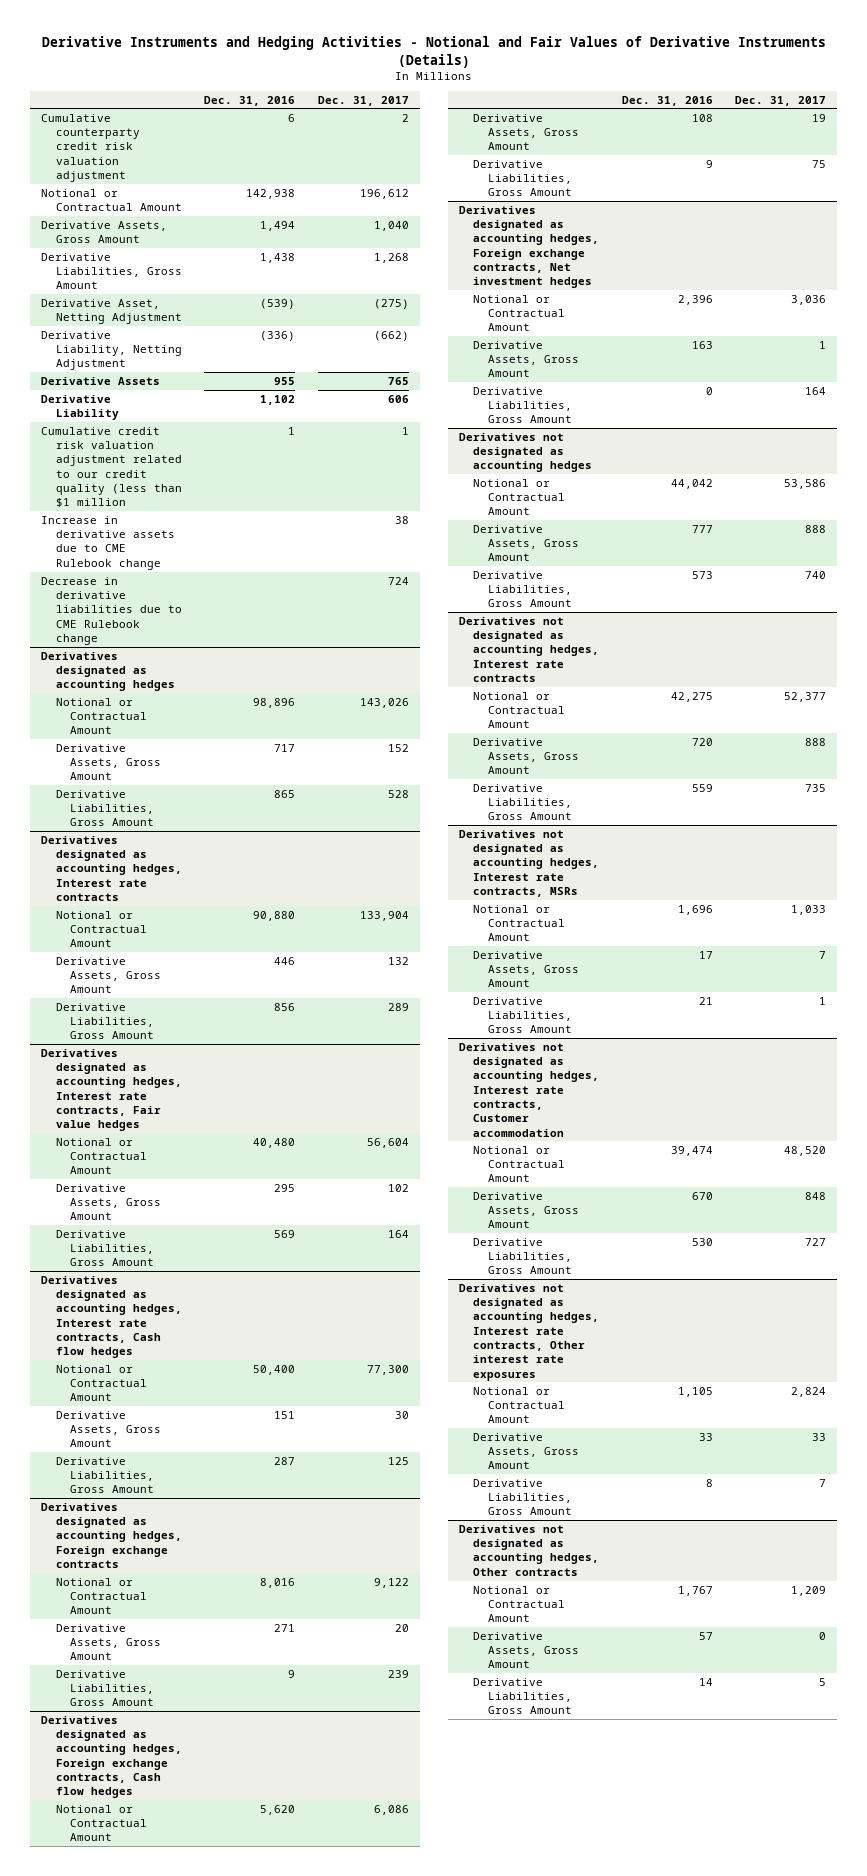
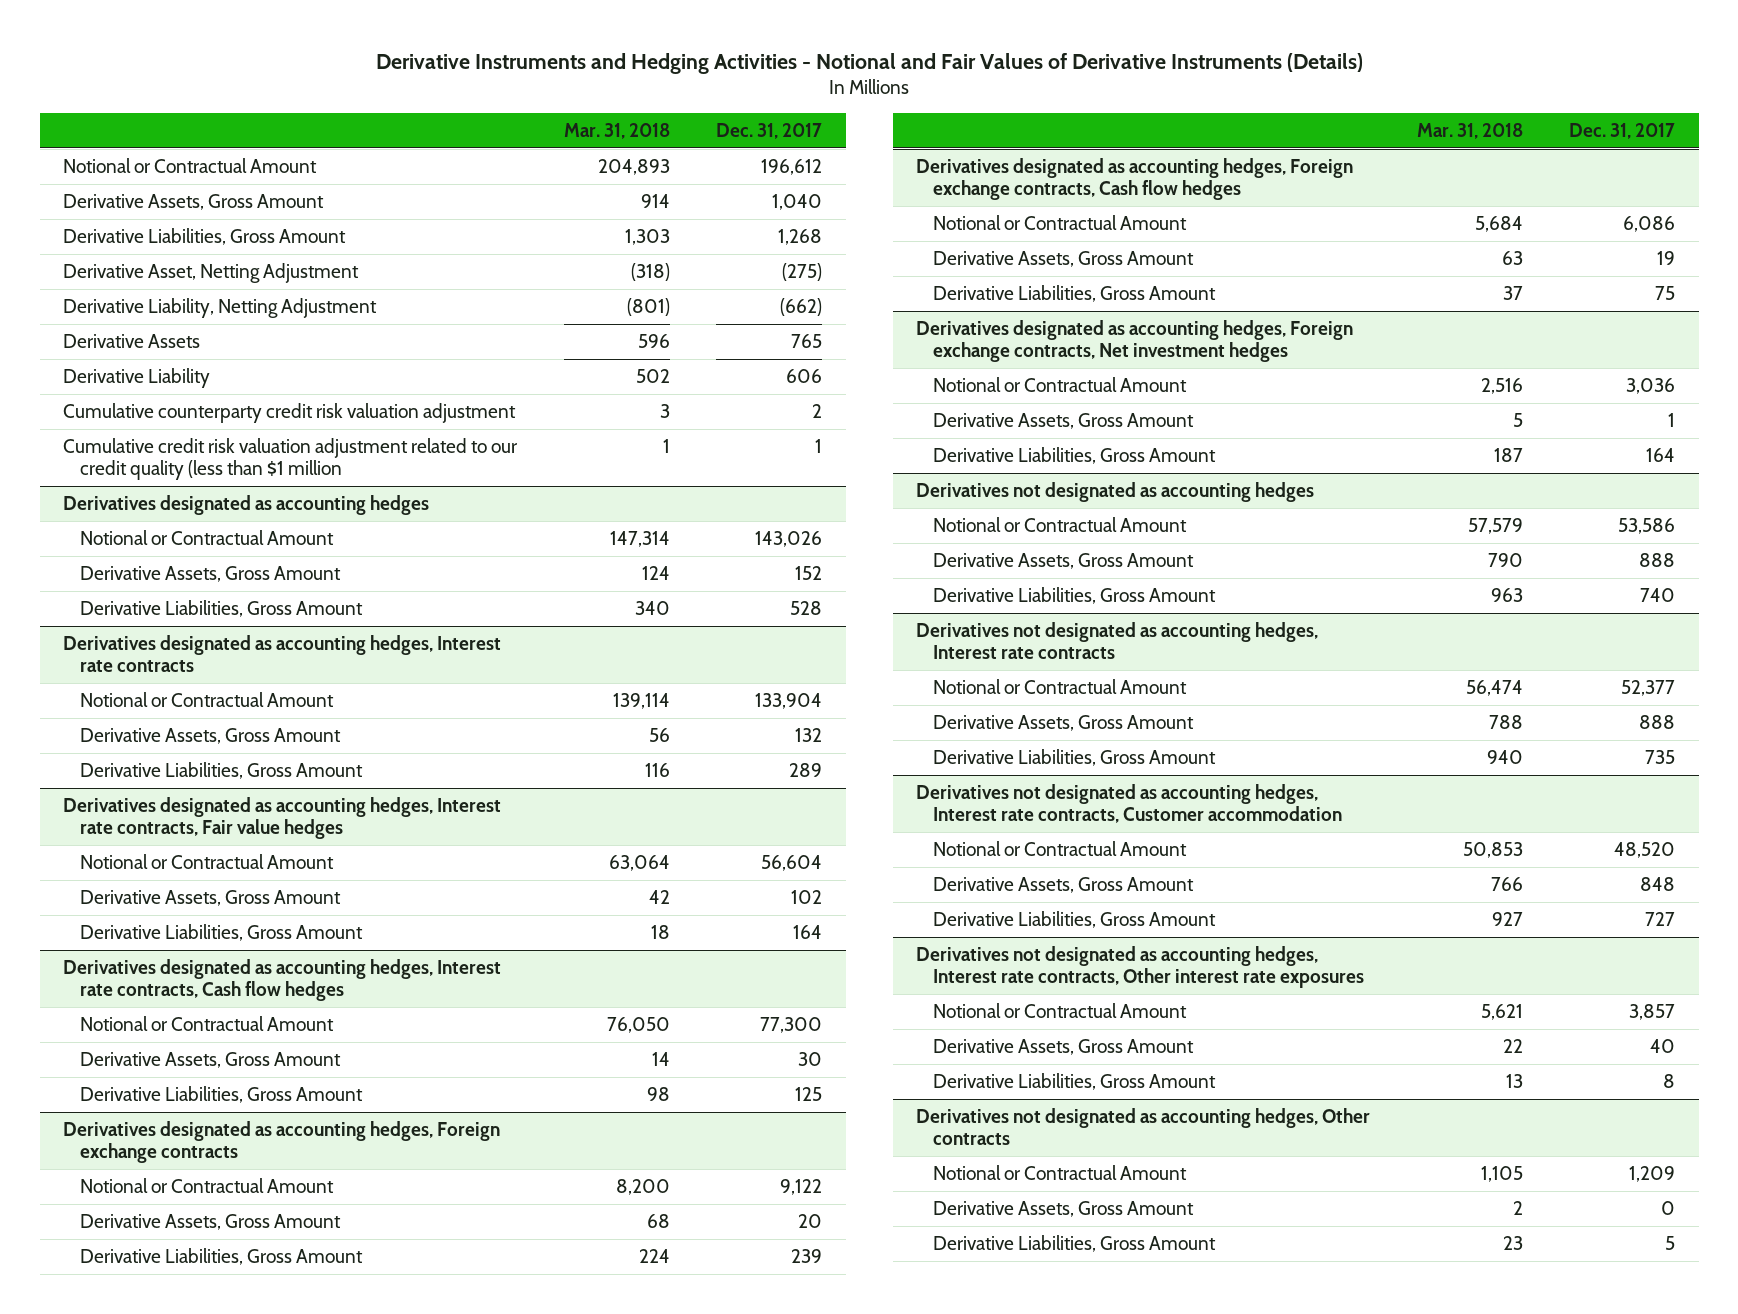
[204,95,296,106] Dec. 31, 2016 -> none
none -> [563,123,670,140] Mar. 31, 2018
[41,113,140,183] Cumulative counterparty credit risk valuation adjustment -> [62,402,516,423] Cumulative counterparty credit risk valuation adjustment
[41,515,175,570] Increase in derivative assets due to CME Rulebook change -> none
[41,576,182,646] Decrease in derivative liabilities due to CME Rulebook change -> none
[458,829,600,898] Derivatives not designated as accounting hedges, Interest rate contracts, MSRs -> none
[473,904,565,942] Notional or Contractual Amount -> none
[473,950,579,988] Derivative Assets, Gross Amount -> none
[473,996,572,1034] Derivative Liabilities, Gross Amount -> none
[790,1386,826,1397] 2,824 -> [1629,1003,1676,1020] 3,857
[811,1432,826,1441] 33 -> [1650,1038,1676,1053] 40
[818,1478,826,1487] 7 -> [1663,1073,1676,1088] 8

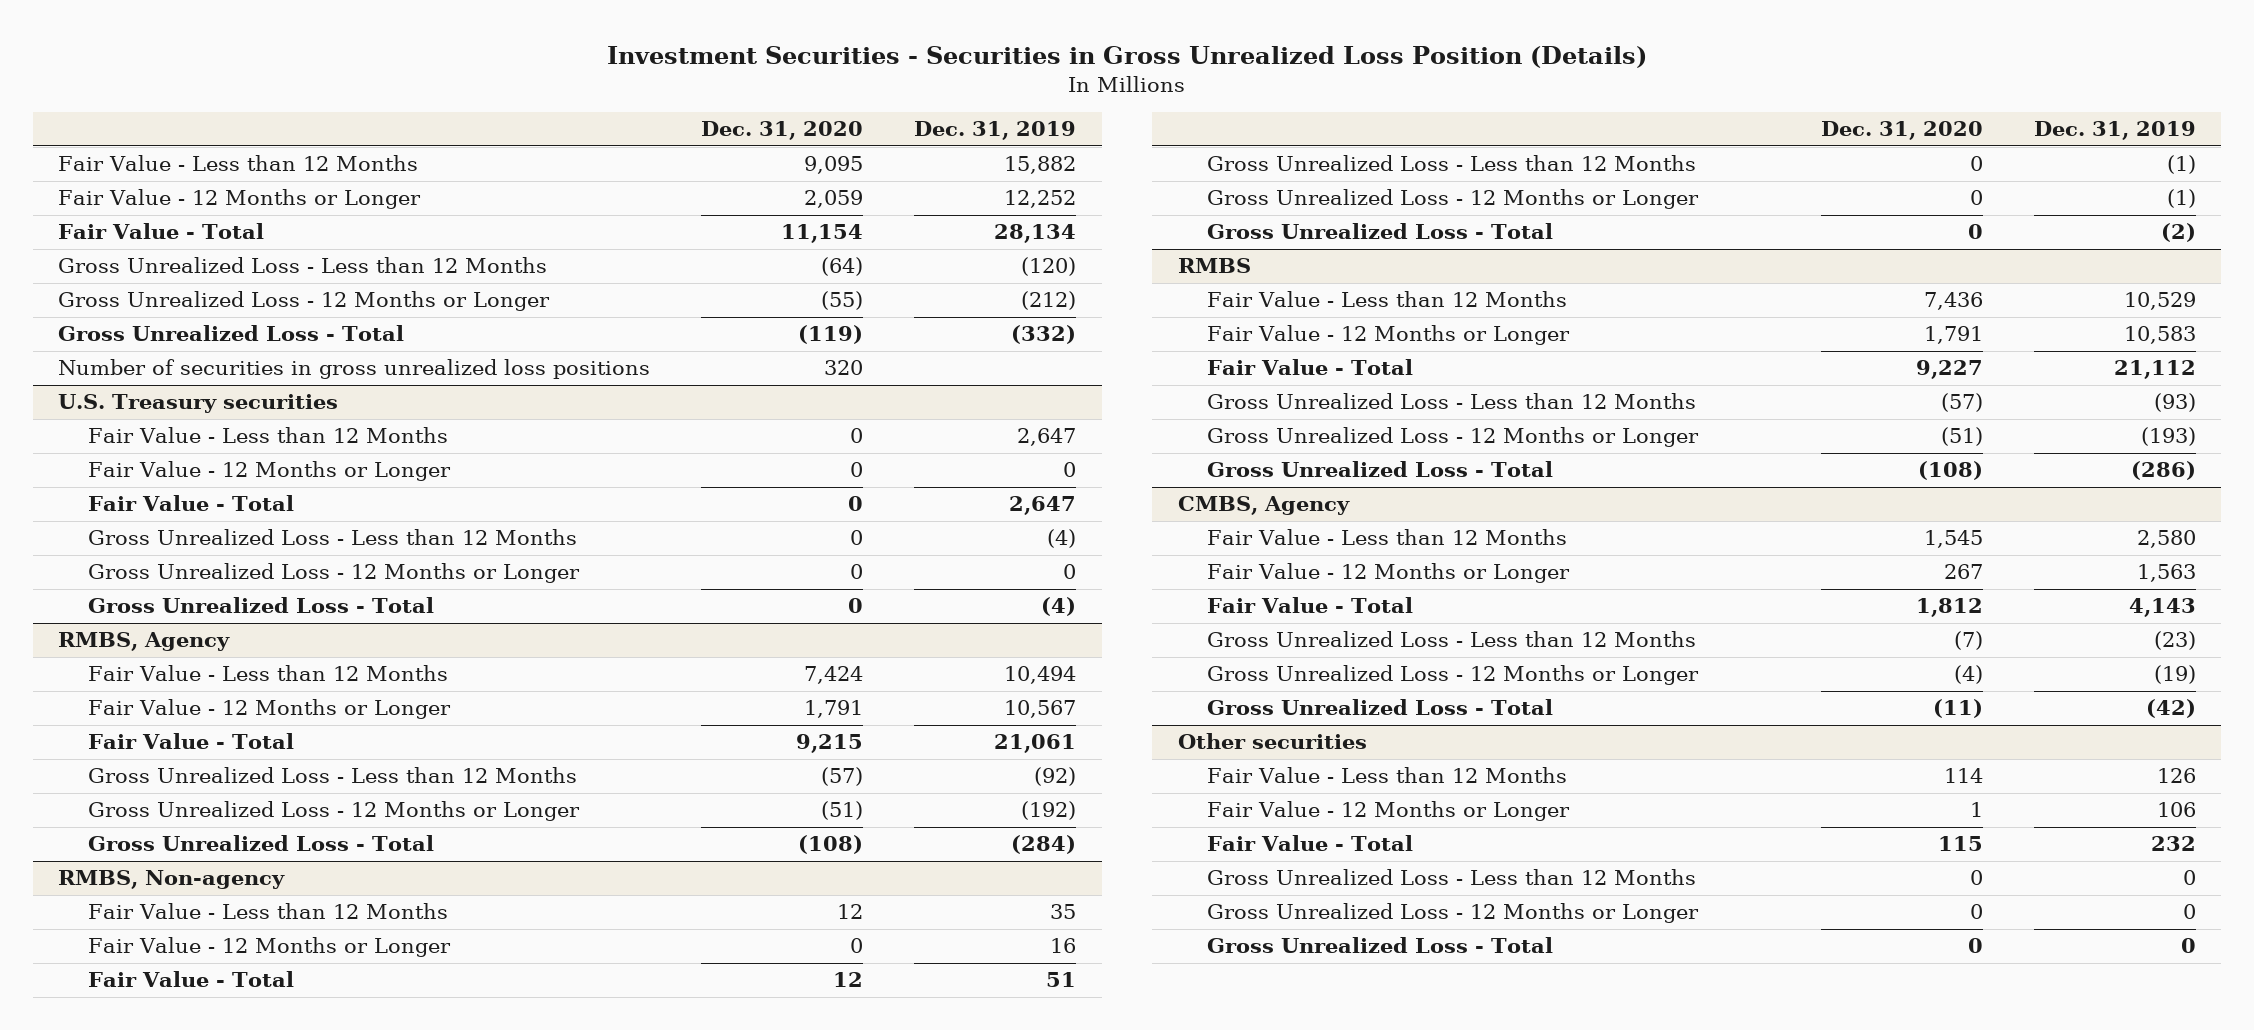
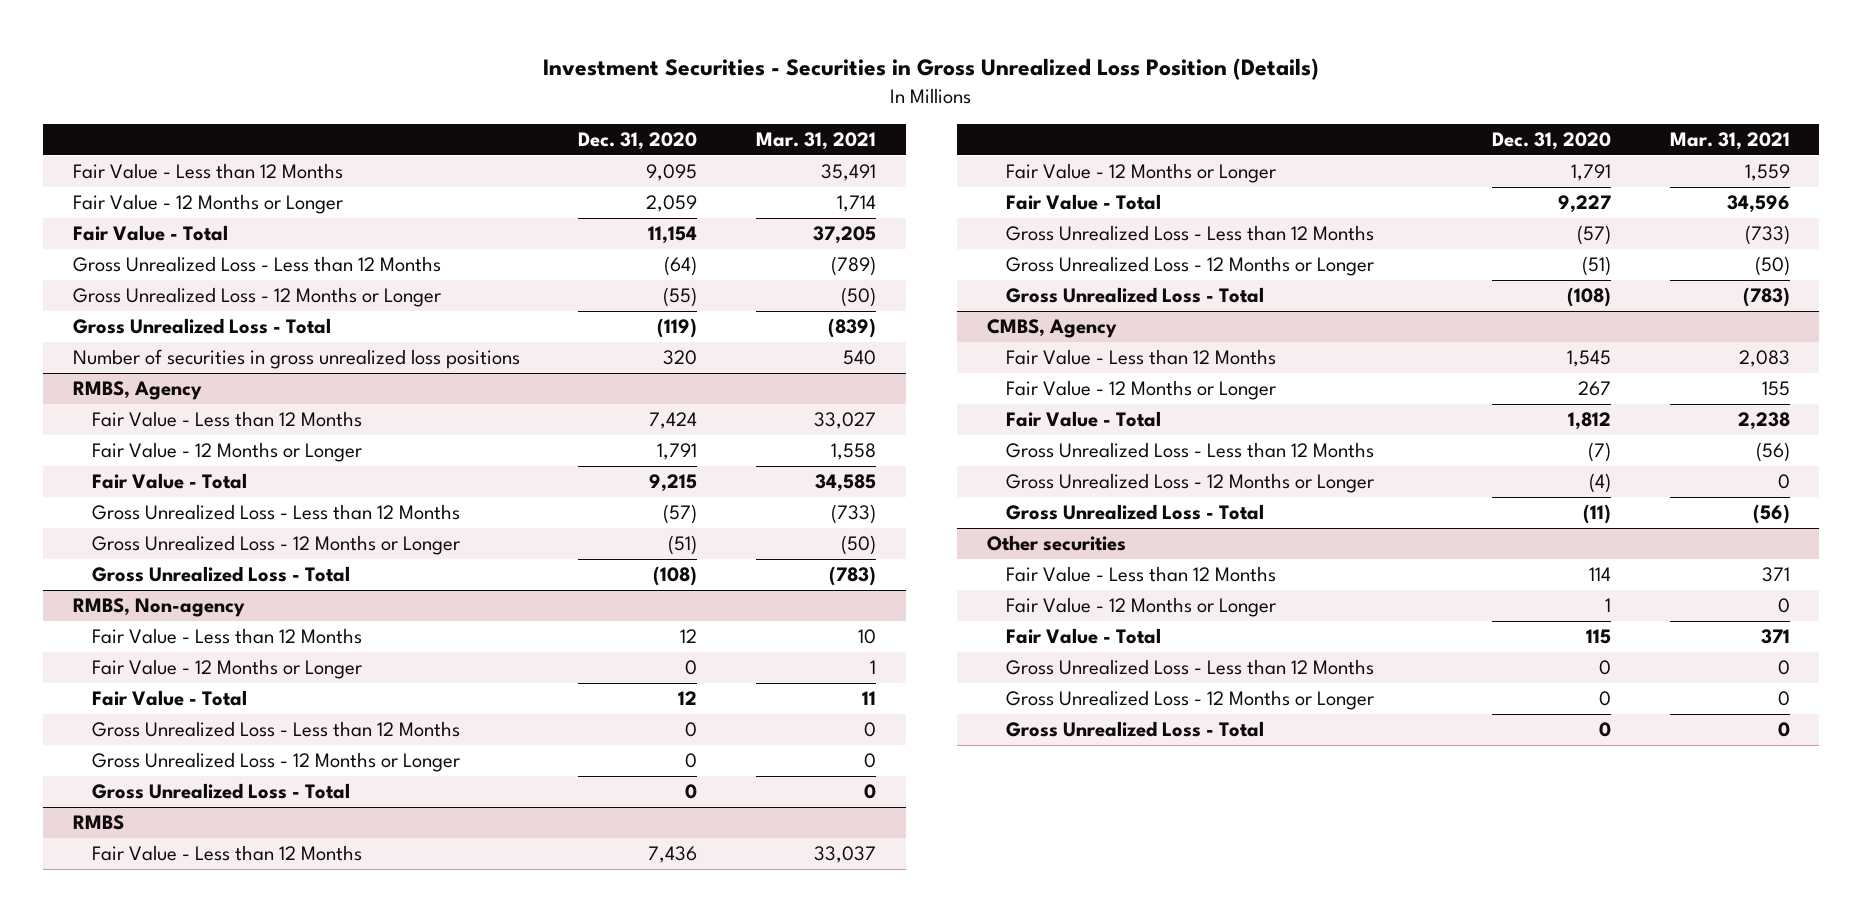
[914,121,1077,141] Dec. 31, 2019 -> none
none -> [756,131,877,150] Mar. 31, 2021
[58,394,339,414] U.S. Treasury securities -> none
[87,427,448,444] Fair Value - Less than 12 Months -> none
[87,461,451,482] Fair Value - 12 Months or Longer -> none
[87,495,294,512] Fair Value - Total -> none
[87,529,577,546] Gross Unrealized Loss - Less than 12 Months -> none
[87,563,580,584] Gross Unrealized Loss - 12 Months or Longer -> none
[87,597,434,614] Gross Unrealized Loss - Total -> none

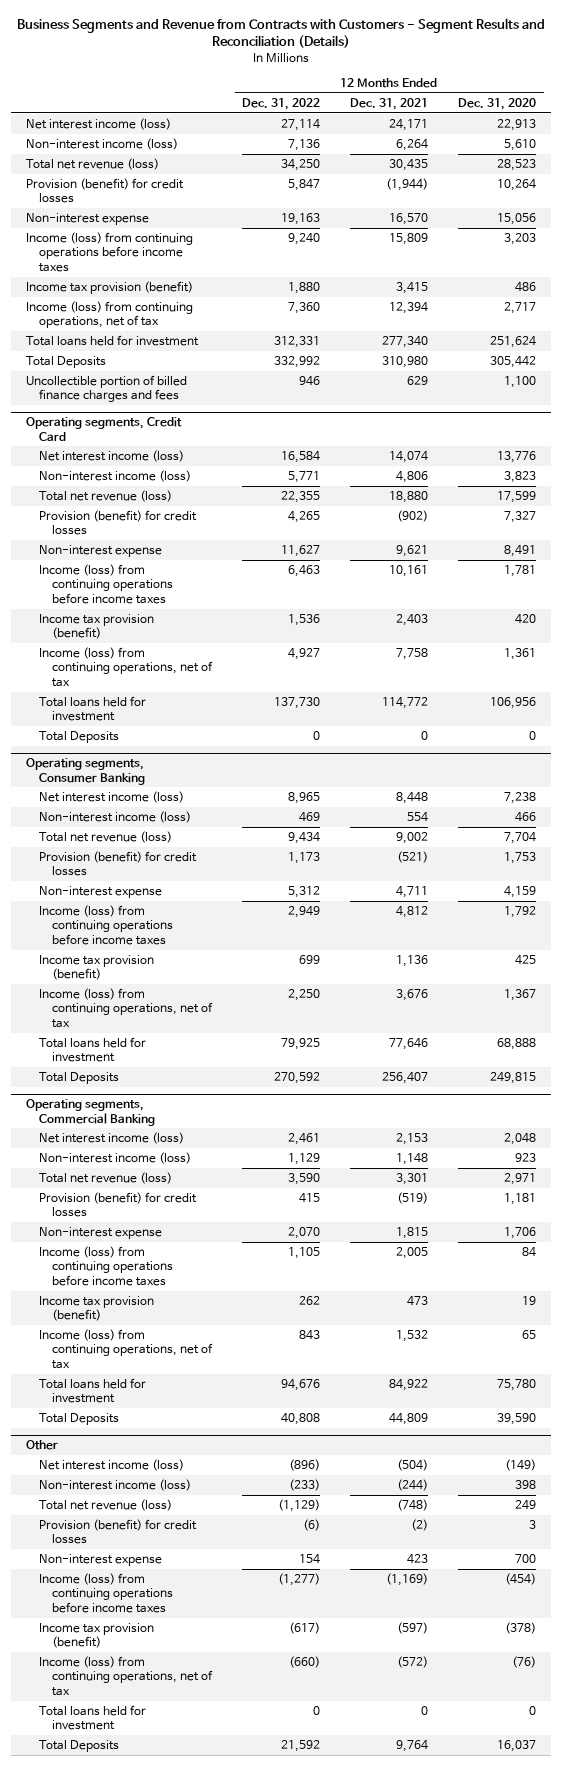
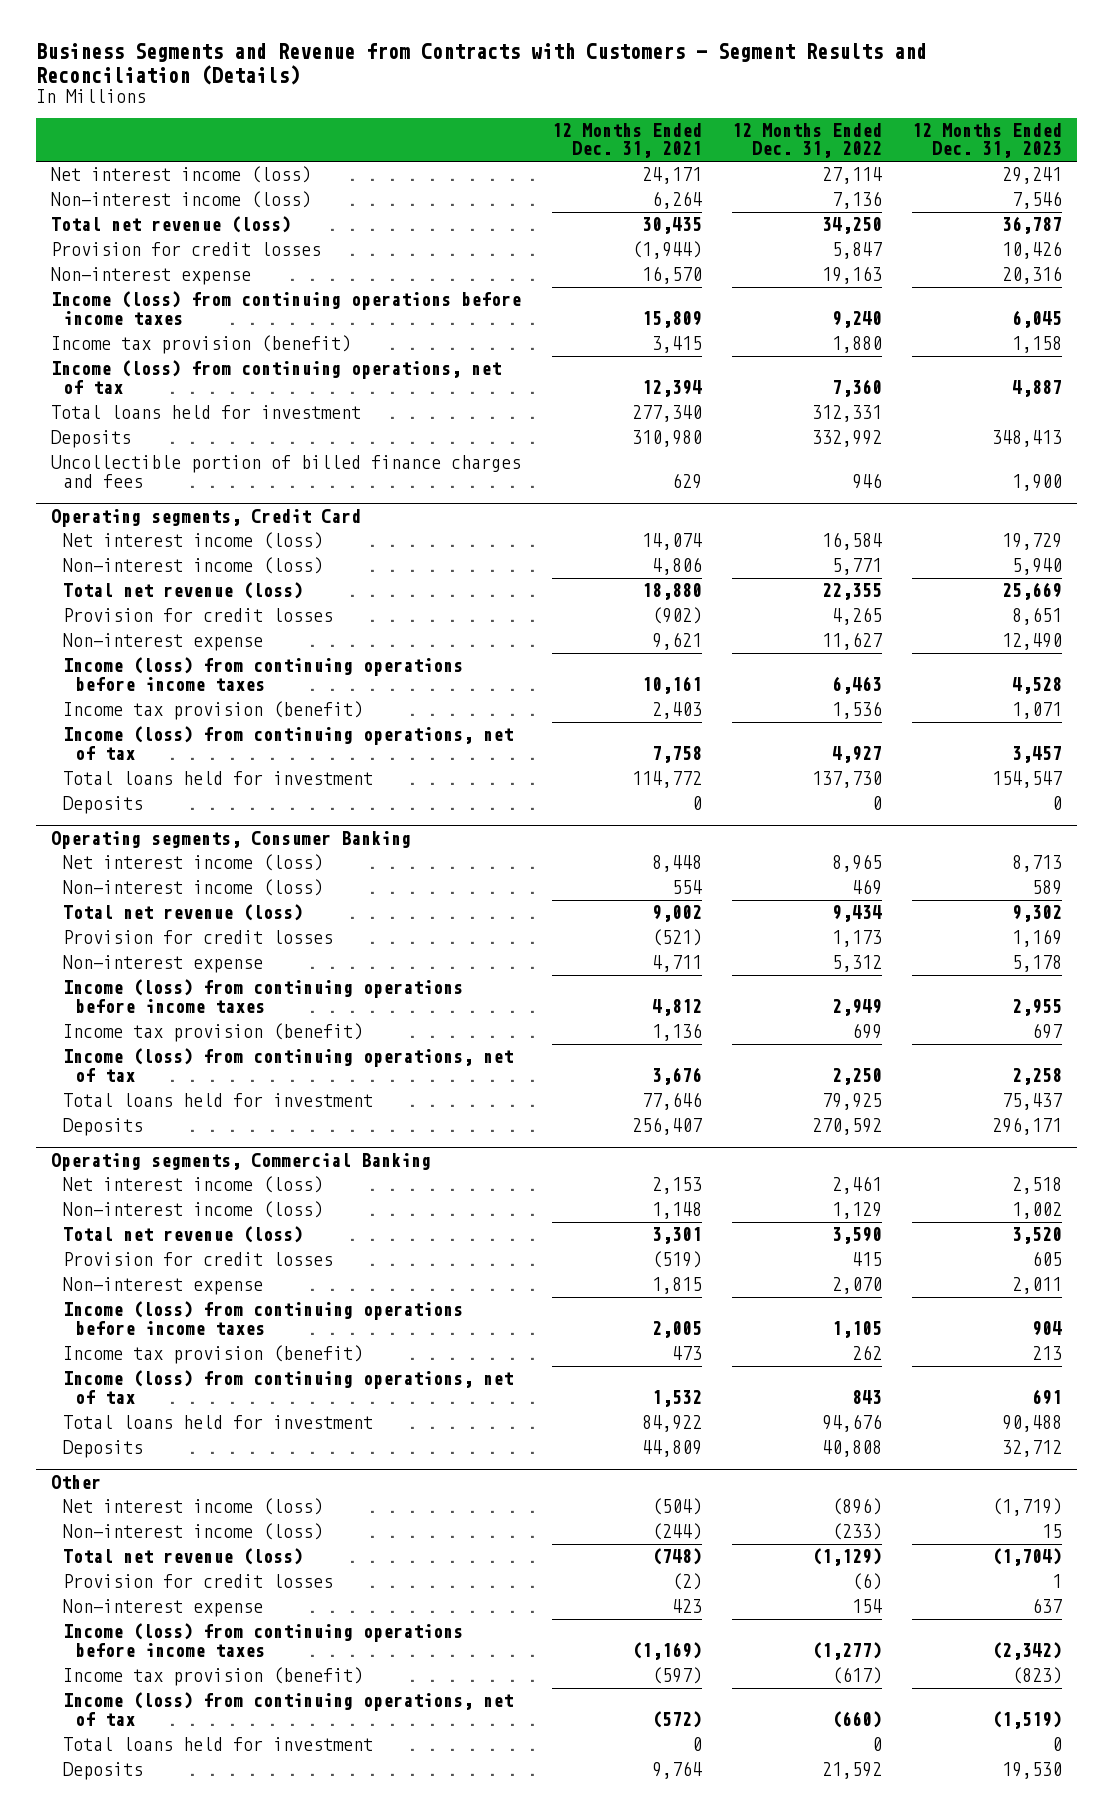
[458,97,537,110] Dec. 31, 2020 -> none
none -> [911,122,1062,159] 12 Months Ended Dec. 31, 2023
[26,177,185,204] Provision (benefit) for credit losses -> [51,242,322,257] Provision for credit losses
[26,355,107,368] Total Deposits -> [51,430,132,449] Deposits
[39,509,198,536] Provision (benefit) for credit losses -> [63,608,334,623] Provision for credit losses
[39,730,120,743] Total Deposits -> [63,796,144,815] Deposits
[39,850,198,877] Provision (benefit) for credit losses -> [63,930,334,945] Provision for credit losses
[39,1071,120,1084] Total Deposits -> [63,1118,144,1137] Deposits
[39,1191,198,1218] Provision (benefit) for credit losses -> [63,1252,334,1267] Provision for credit losses
[39,1412,120,1425] Total Deposits -> [63,1440,144,1459] Deposits
[39,1518,198,1545] Provision (benefit) for credit losses -> [63,1574,334,1589] Provision for credit losses
[39,1739,120,1752] Total Deposits -> [63,1762,144,1781] Deposits

